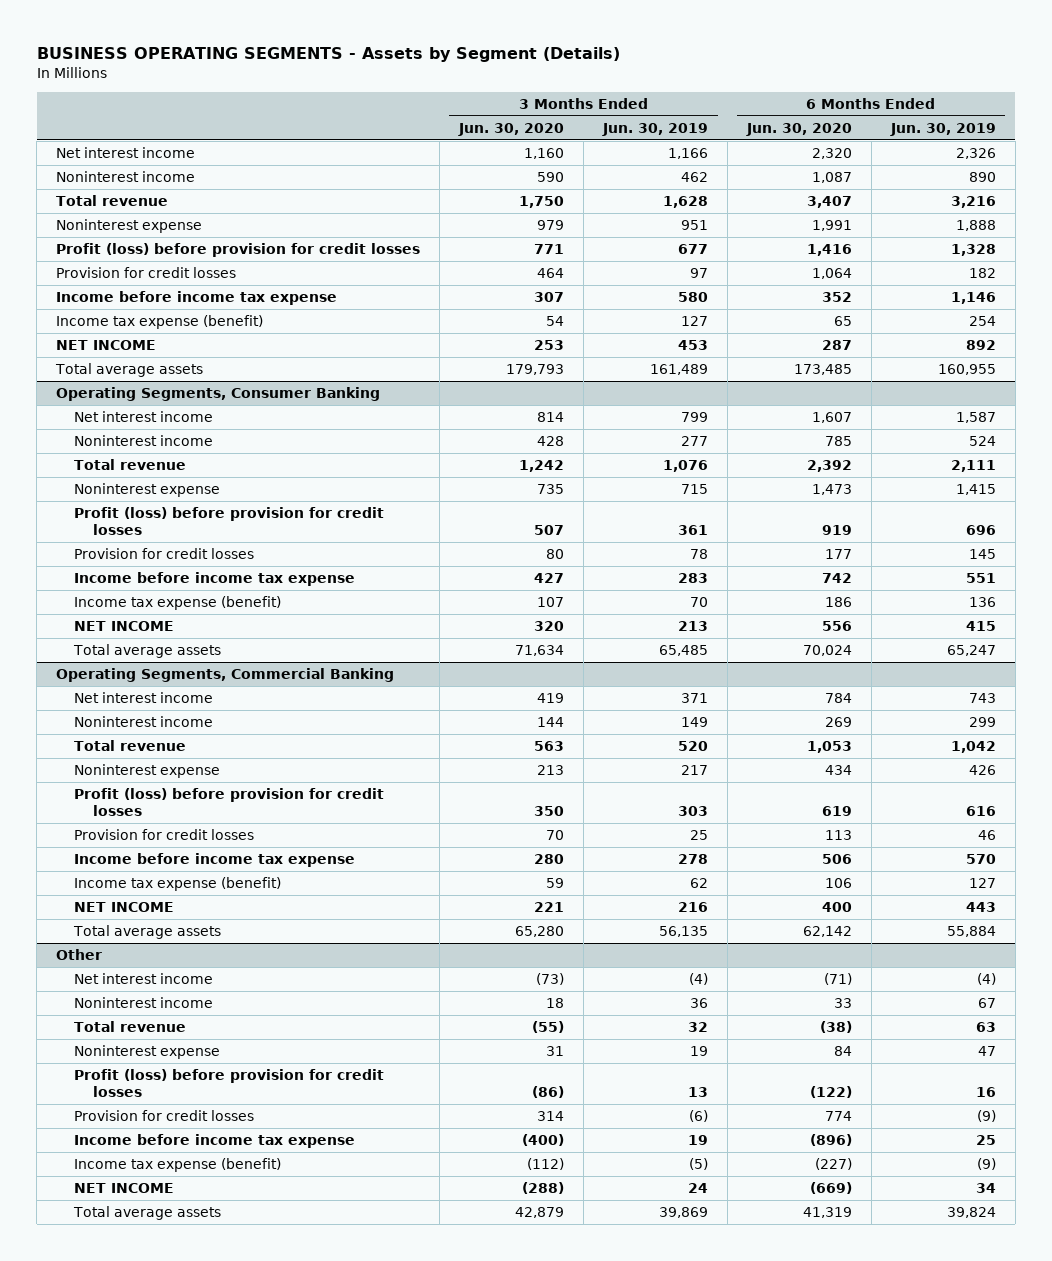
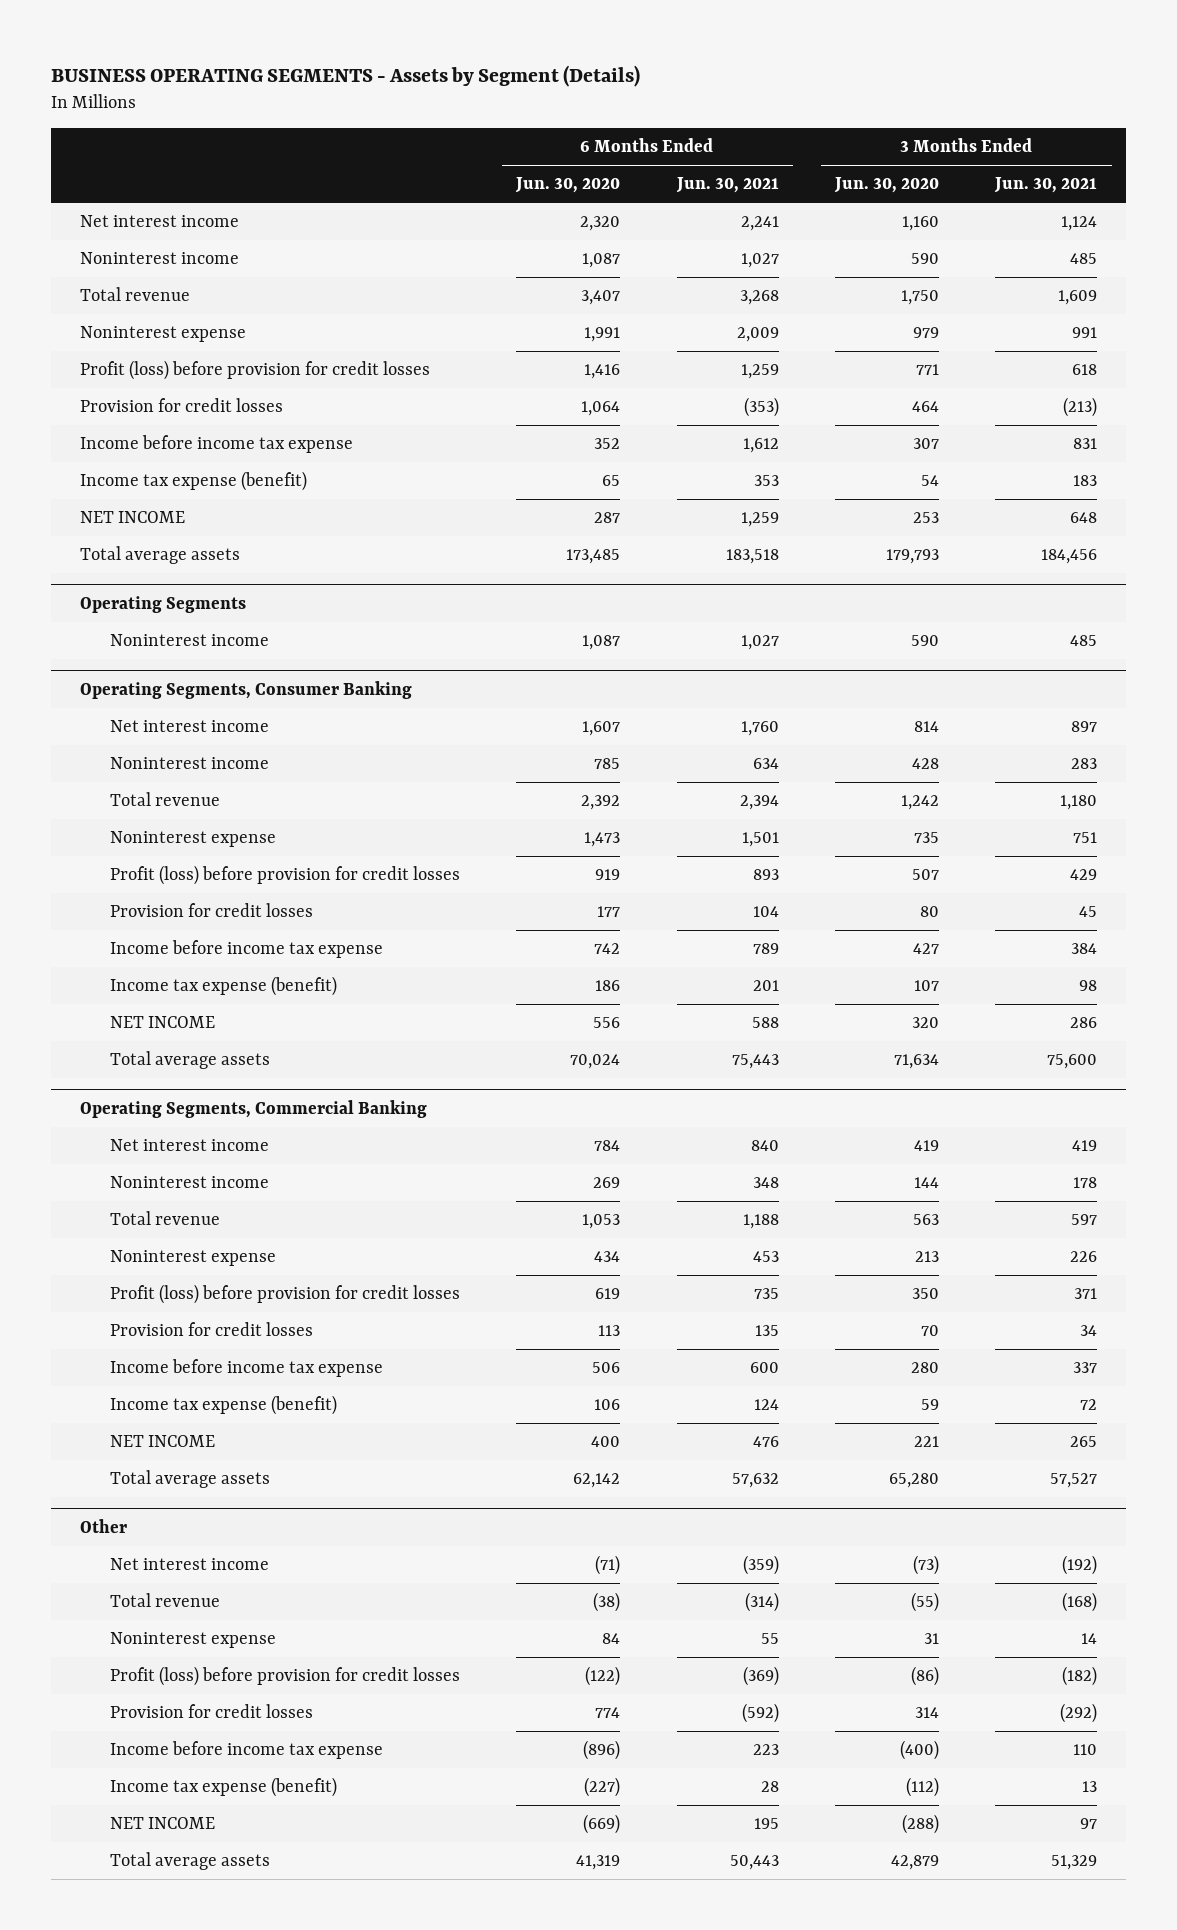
[601,122,708,136] Jun. 30, 2019 -> none
[889,122,996,136] Jun. 30, 2019 -> none
none -> [675,177,779,194] Jun. 30, 2021
none -> [994,177,1098,194] Jun. 30, 2021
none -> [79,595,246,613] Operating Segments
none -> [109,634,269,647] Noninterest income
[74,997,214,1009] Noninterest income -> none

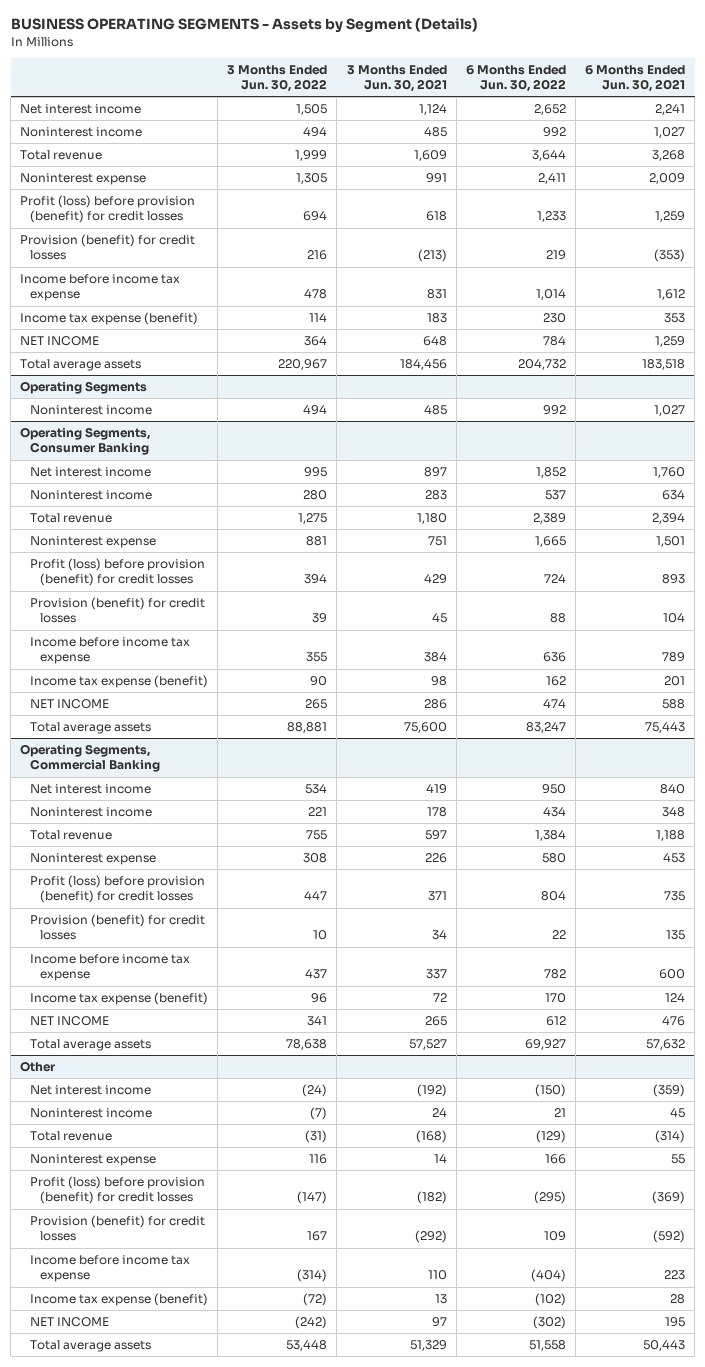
[515,177,621,194] Jun. 30, 2020 -> none
[834,177,940,194] Jun. 30, 2020 -> none
none -> [227,64,328,92] 3 Months Ended Jun. 30, 2022
none -> [465,64,566,92] 6 Months Ended Jun. 30, 2022
[79,360,430,381] Profit (loss) before provision for credit losses -> [20,195,196,224] Profit (loss) before provision (benefit) for credit losses
[79,398,283,413] Provision for credit losses -> [20,234,196,261] Provision (benefit) for credit losses
[109,865,460,886] Profit (loss) before provision for credit losses -> [30,558,206,587] Profit (loss) before provision (benefit) for credit losses
[109,903,313,918] Provision for credit losses -> [30,597,206,624] Provision (benefit) for credit losses
[109,1284,460,1305] Profit (loss) before provision for credit losses -> [30,875,206,904] Profit (loss) before provision (benefit) for credit losses
[109,1322,313,1337] Provision for credit losses -> [30,914,206,941] Provision (benefit) for credit losses
none -> [30,1108,153,1119] Noninterest income
[109,1666,460,1687] Profit (loss) before provision for credit losses -> [30,1176,206,1205] Profit (loss) before provision (benefit) for credit losses
[109,1704,313,1719] Provision for credit losses -> [30,1215,206,1242] Provision (benefit) for credit losses

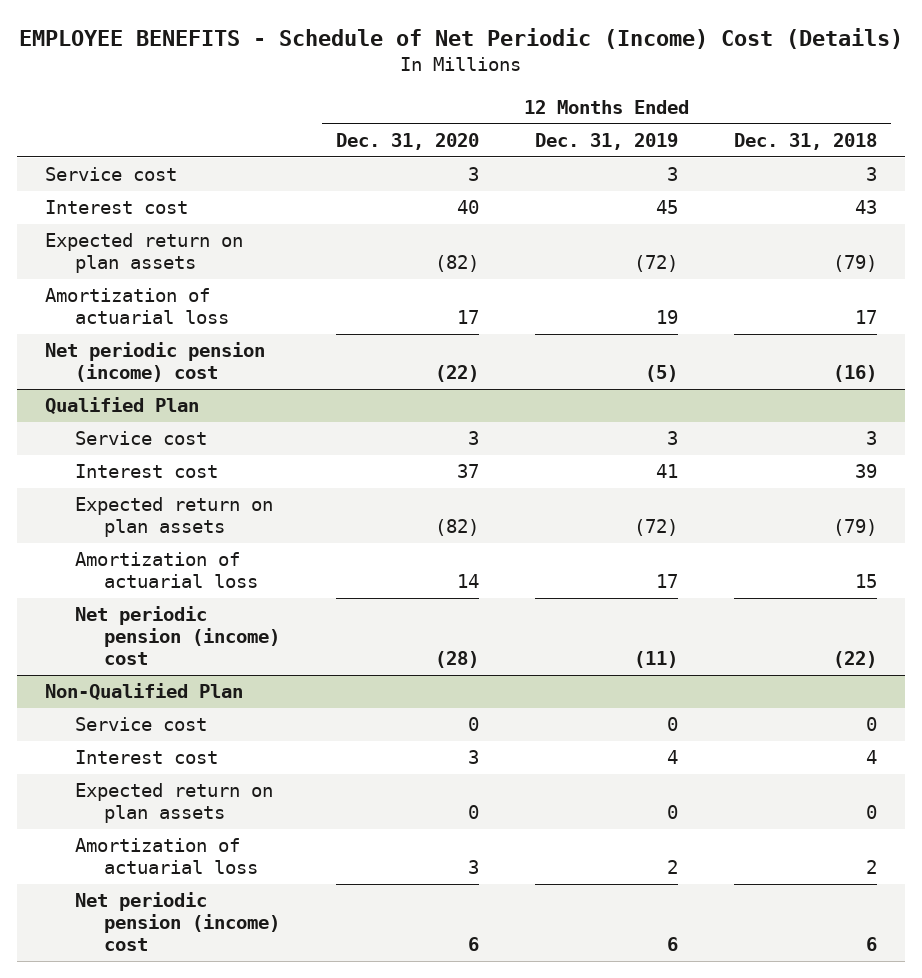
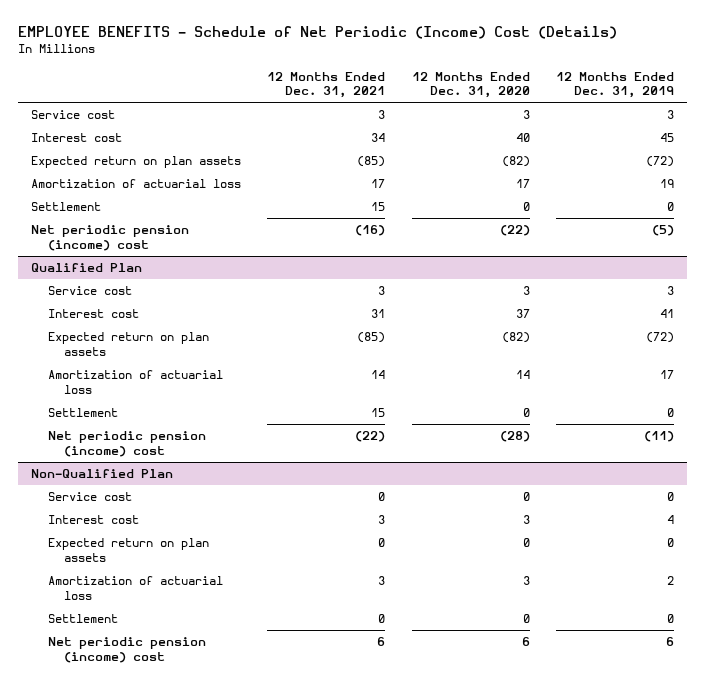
[734,132,878,150] Dec. 31, 2018 -> none
none -> [267,71,386,99] 12 Months Ended Dec. 31, 2021
none -> [31,202,102,212] Settlement
none -> [47,408,118,418] Settlement
none -> [47,614,118,624] Settlement

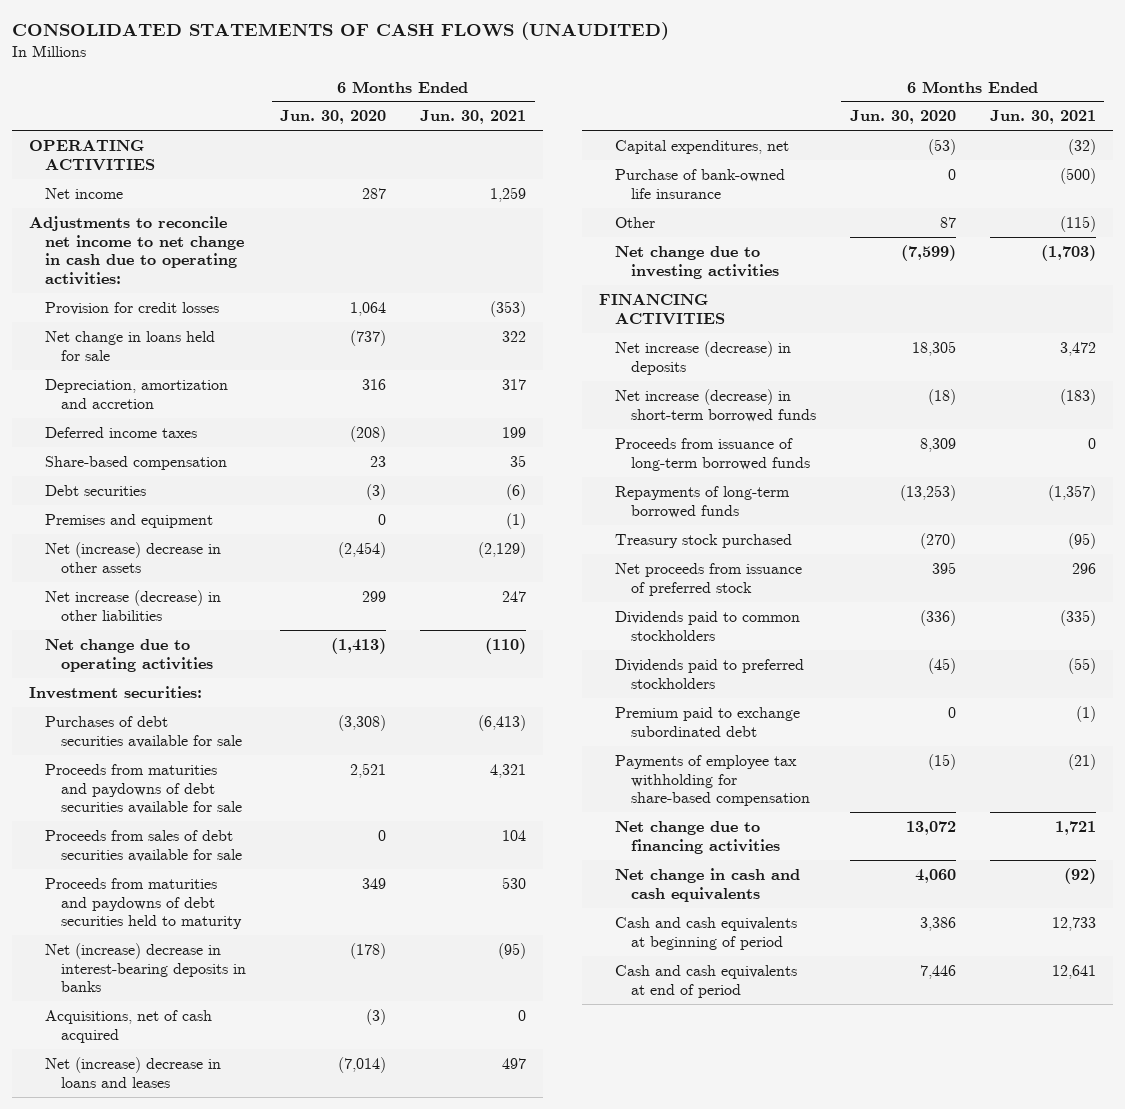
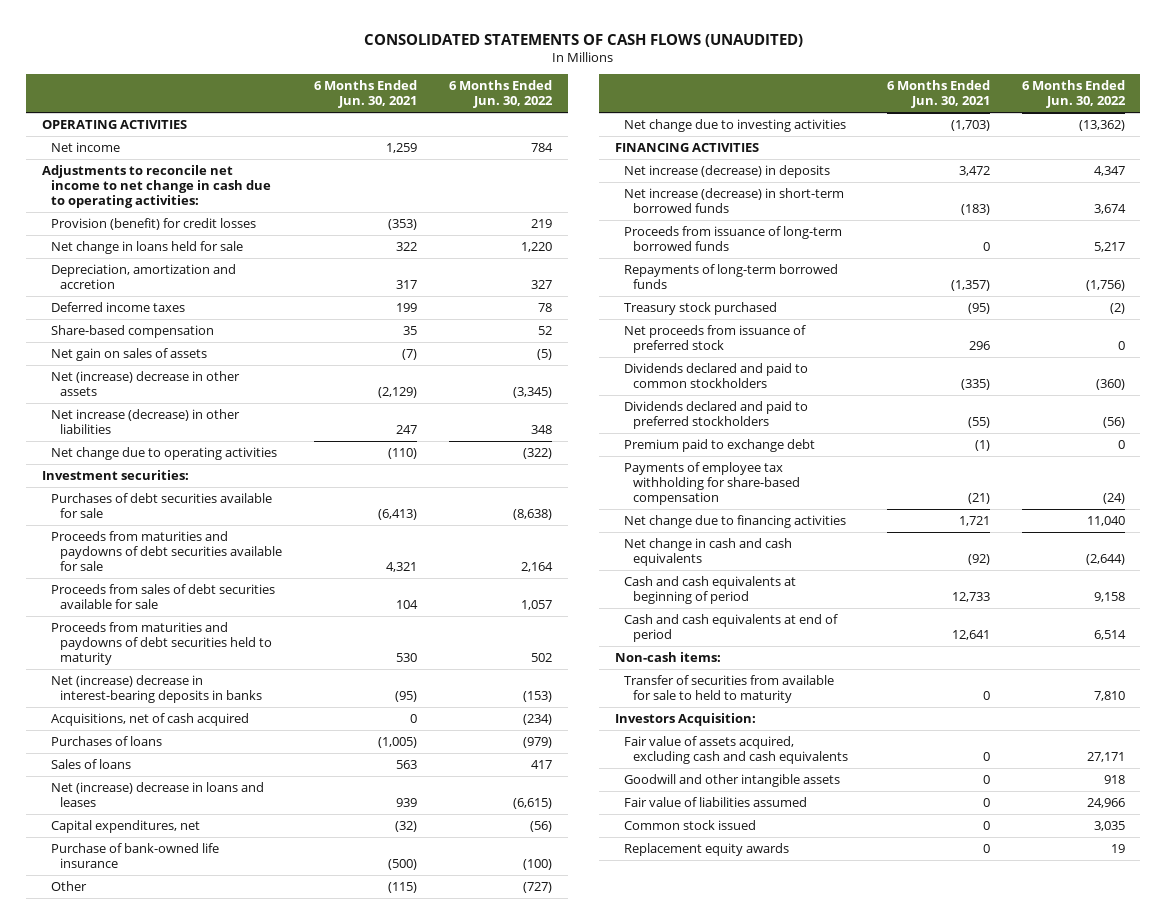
[280,110,387,125] Jun. 30, 2020 -> none
none -> [448,79,553,109] 6 Months Ended Jun. 30, 2022
[45,301,220,315] Provision for credit losses -> [51,217,257,230] Provision (benefit) for credit losses
[45,484,147,496] Debt securities -> none
[45,513,214,528] Premises and equipment -> none
none -> [51,347,208,361] Net gain on sales of assets
none -> [51,735,163,746] Purchases of loans
none -> [51,758,132,769] Sales of loans
[502,1057,527,1069] 497 -> [396,797,418,807] 939
[614,610,800,641] Dividends paid to common stockholders -> [623,362,808,388] Dividends declared and paid to common stockholders
[614,658,804,689] Dividends paid to preferred stockholders -> [623,400,808,429] Dividends declared and paid to preferred stockholders
[614,706,800,737] Premium paid to exchange subordinated debt -> [623,438,815,452] Premium paid to exchange debt
none -> [614,651,721,662] Non-cash items:
none -> [623,674,834,703] Transfer of securities from available for sale to held to maturity
none -> [614,712,756,726] Investors Acquisition:
none -> [623,735,849,764] Fair value of assets acquired, excluding cash and cash equivalents
none -> [623,773,840,787] Goodwill and other intangible assets
none -> [623,796,807,807] Fair value of liabilities assumed
none -> [623,819,756,830] Common stock issued
none -> [623,842,789,856] Replacement equity awards

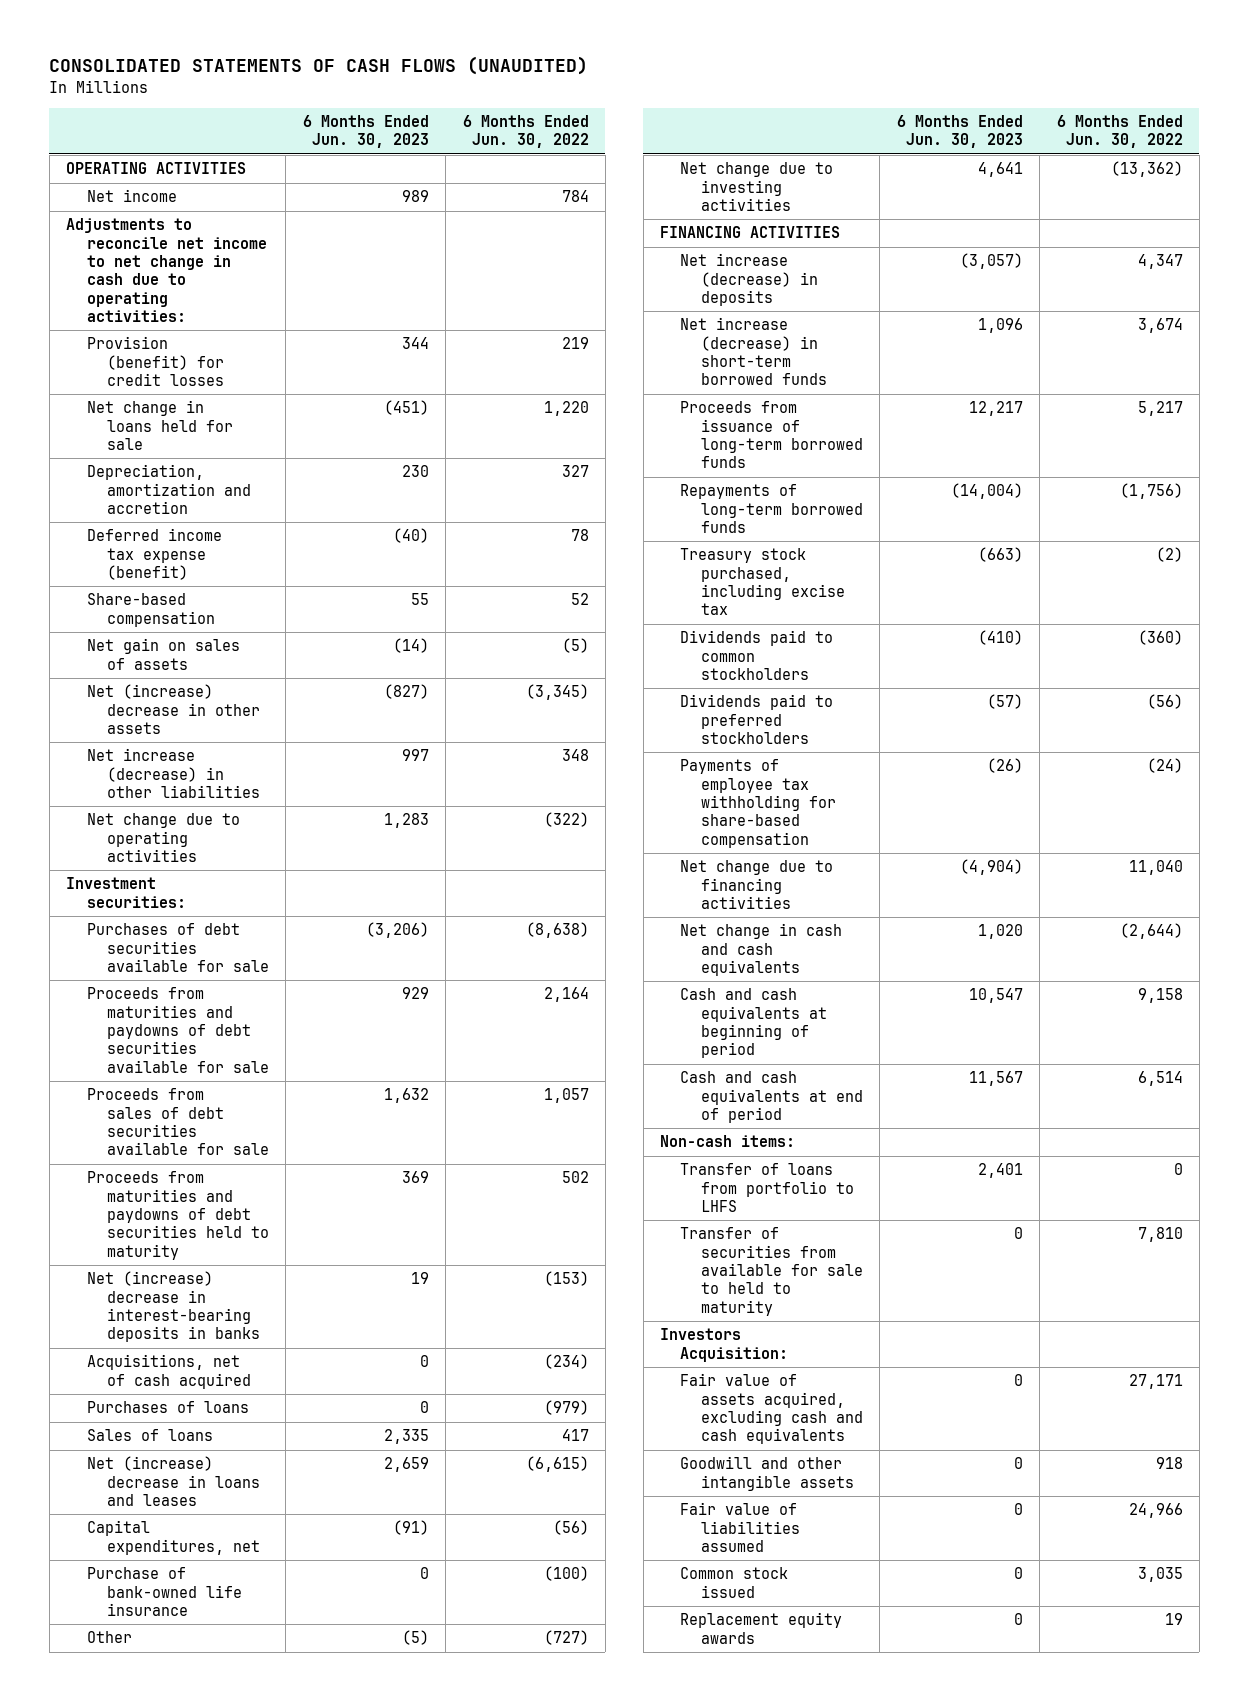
[314,79,418,109] 6 Months Ended Jun. 30, 2021 -> none
none -> [302,115,429,149] 6 Months Ended Jun. 30, 2023
[51,301,186,312] Deferred income taxes -> [86,528,222,580] Deferred income tax expense (benefit)
[623,324,806,353] Net proceeds from issuance of preferred stock -> none
[623,438,815,452] Premium paid to exchange debt -> none
[623,301,777,315] Treasury stock purchased -> [680,548,846,616] Treasury stock purchased, including excise tax
[623,362,808,388] Dividends declared and paid to common stockholders -> [680,630,834,680] Dividends paid to common stockholders
[623,400,808,429] Dividends declared and paid to preferred stockholders -> [680,694,834,744] Dividends paid to preferred stockholders
none -> [680,1163,855,1212] Transfer of loans from portfolio to LHFS

